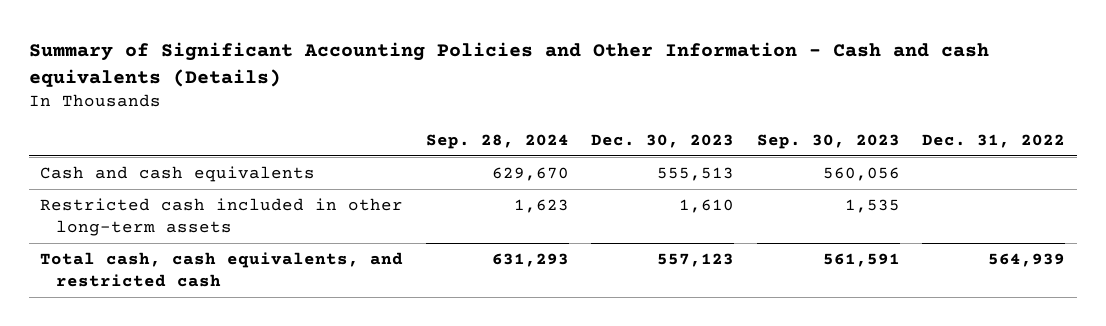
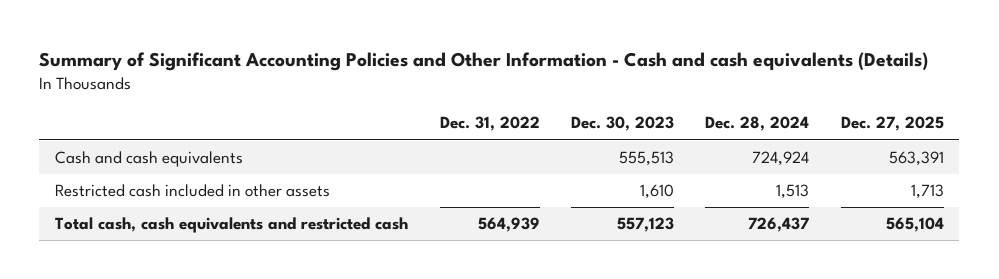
[425,133,569,149] Sep. 28, 2024 -> none
[756,133,900,149] Sep. 30, 2023 -> none
none -> [705,116,810,132] Dec. 28, 2024
none -> [840,116,944,132] Dec. 27, 2025
[40,198,404,236] Restricted cash included in other long-term assets -> [55,184,331,198] Restricted cash included in other assets
[40,252,404,287] Total cash, cash equivalents, and restricted cash -> [55,217,409,234] Total cash, cash equivalents and restricted cash

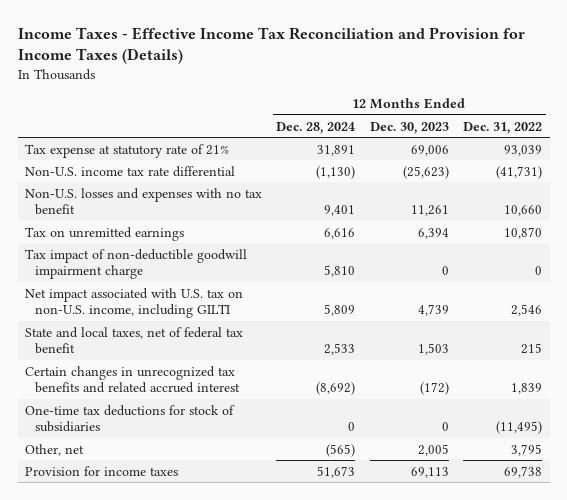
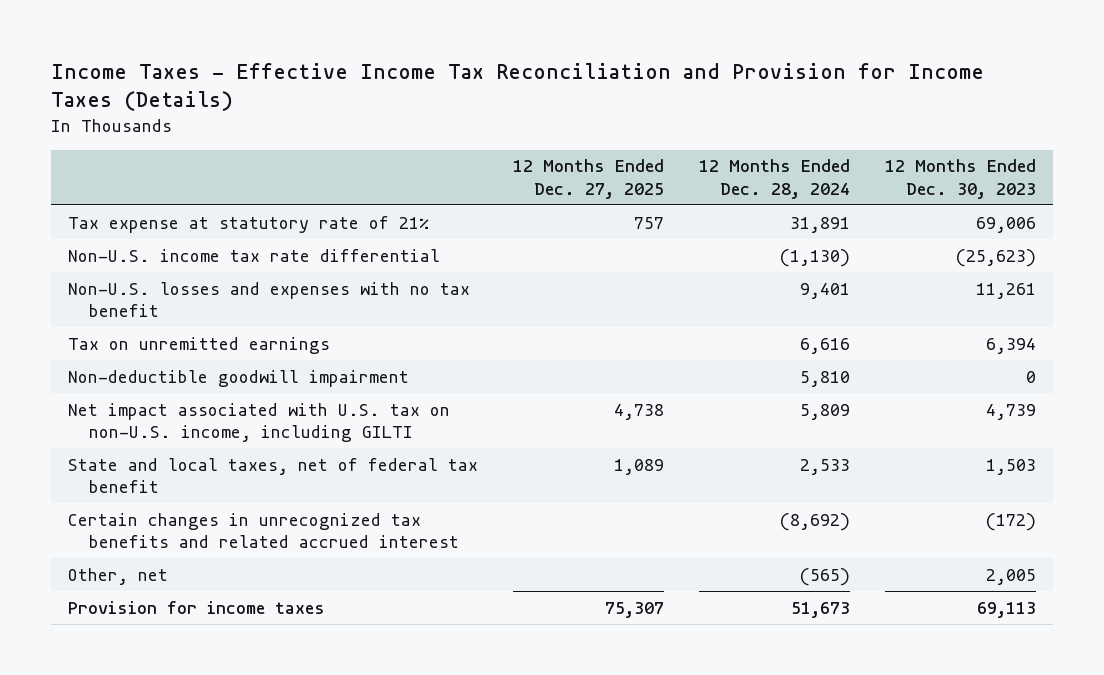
[463,121,543,134] Dec. 31, 2022 -> none
none -> [512,159,664,199] 12 Months Ended Dec. 27, 2025
[24,248,247,280] Tax impact of non-deductible goodwill impairment charge -> [68,369,410,387] Non-deductible goodwill impairment
[24,404,235,433] One-time tax deductions for stock of subsidiaries -> none

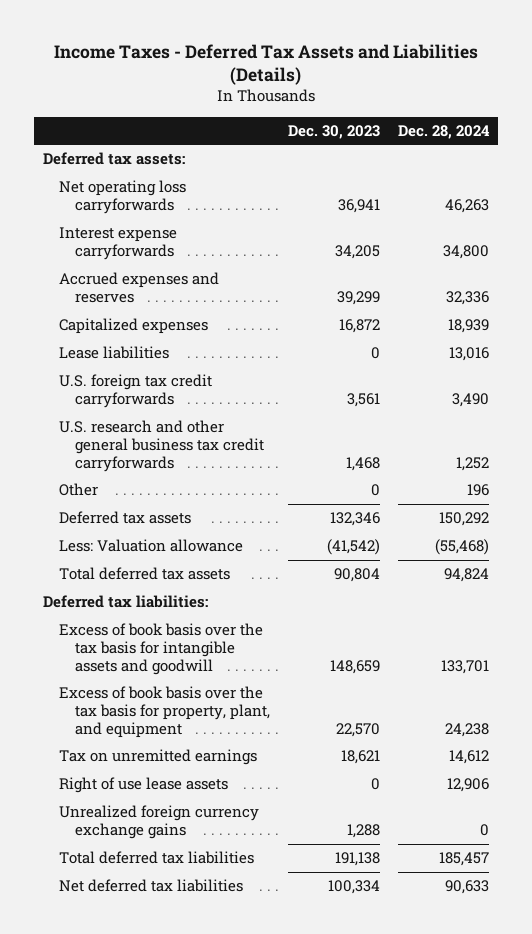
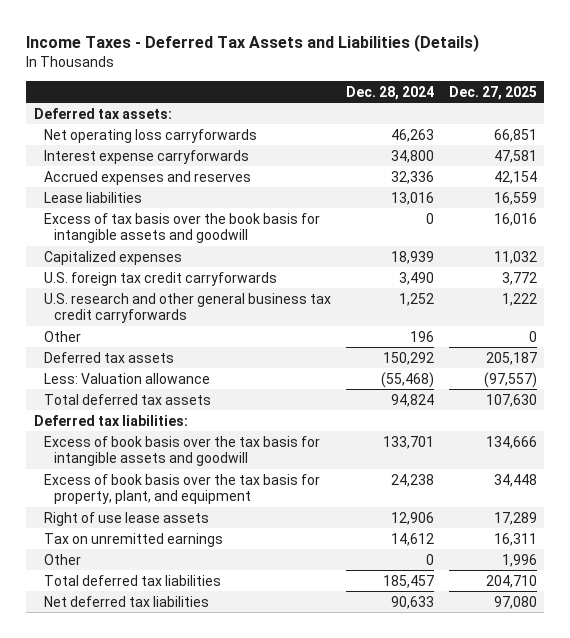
[287,124,380,139] Dec. 30, 2023 -> none
none -> [448,85,537,100] Dec. 27, 2025
none -> [43,212,320,244] Excess of tax basis over the book basis for intangible assets and goodwill
[58,318,208,335] Capitalized expenses -> [43,250,182,265] Capitalized expenses
[58,805,259,840] Unrealized foreign currency exchange gains -> none
[58,749,257,766] Tax on unremitted earnings -> [43,532,223,547] Tax on unremitted earnings
none -> [43,553,81,565] Other

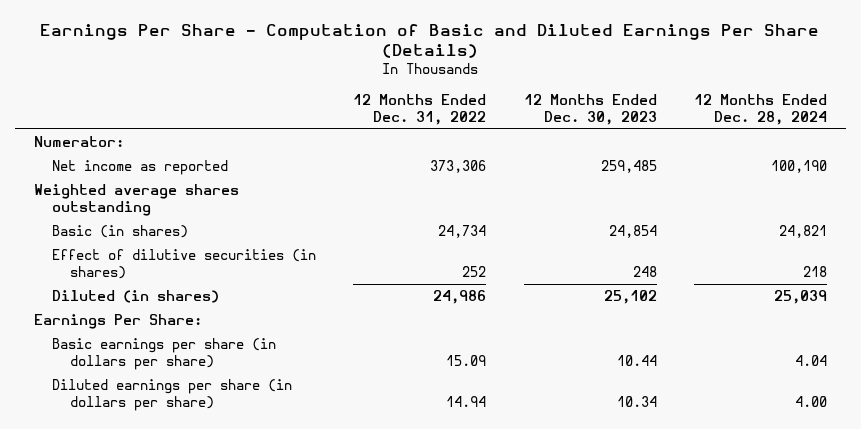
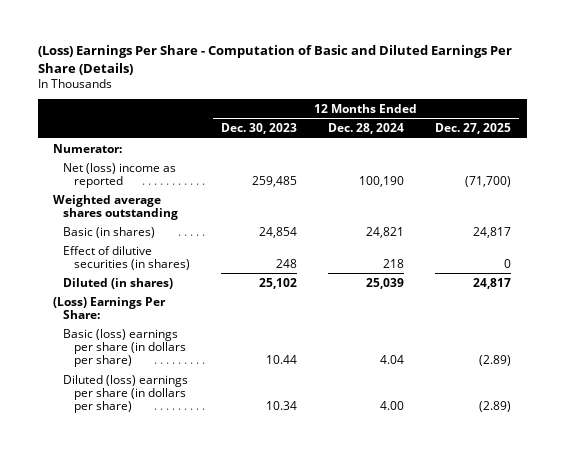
[40,23,820,59] Earnings Per Share - Computation of Basic and Diluted Earnings Per Share (Details) -> [37,45,512,75] (Loss) Earnings Per Share - Computation of Basic and Diluted Earnings Per Share (Details)
[353,93,487,125] 12 Months Ended Dec. 31, 2022 -> none
none -> [435,123,512,135] Dec. 27, 2025
[51,160,228,176] Net income as reported -> [63,162,177,188] Net (loss) income as reported
[33,314,202,330] Earnings Per Share: -> [53,296,167,319] (Loss) Earnings Per Share:
[51,338,276,370] Basic earnings per share (in dollars per share) -> [63,328,186,367] Basic (loss) earnings per share (in dollars per share)
[51,379,292,411] Diluted earnings per share (in dollars per share) -> [63,374,189,413] Diluted (loss) earnings per share (in dollars per share)

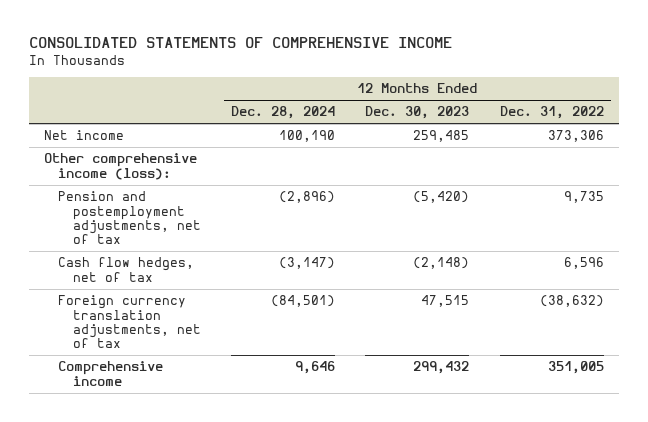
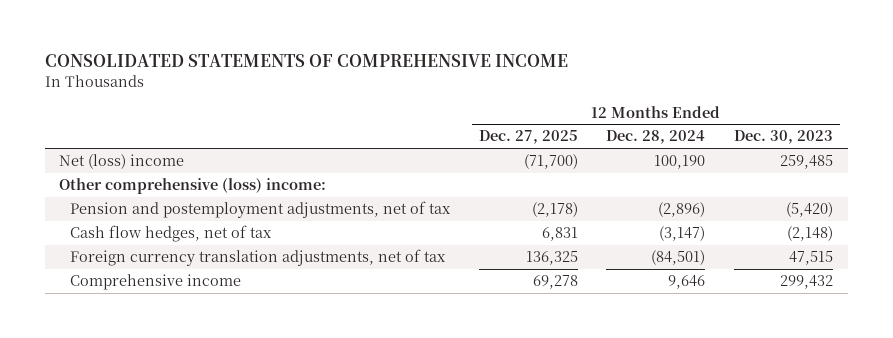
[499,106,604,120] Dec. 31, 2022 -> none
none -> [478,130,578,145] Dec. 27, 2025
[44,130,125,141] Net income -> [59,153,185,169] Net (loss) income
[44,153,198,180] Other comprehensive income (loss): -> [59,177,327,194] Other comprehensive (loss) income:

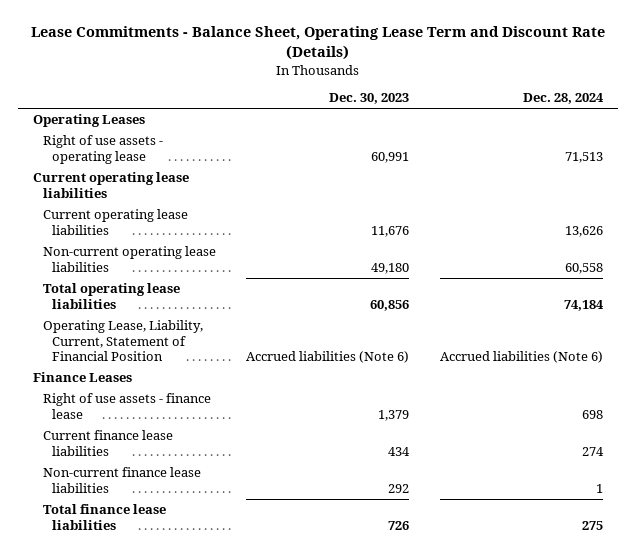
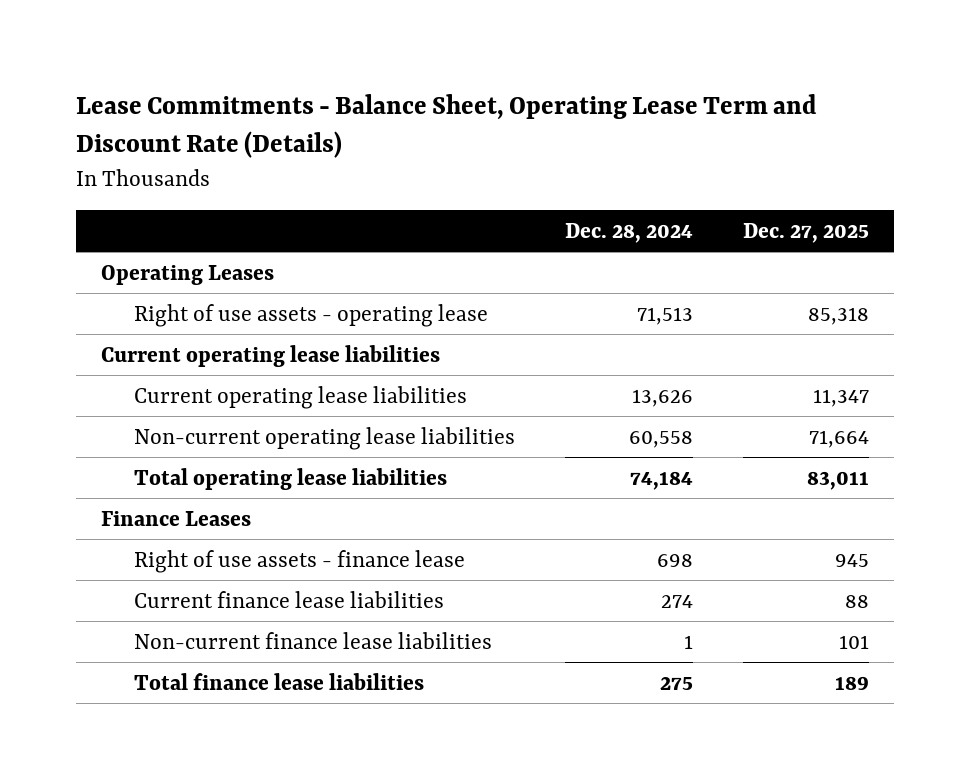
[329,93,410,105] Dec. 30, 2023 -> none
none -> [742,222,869,243] Dec. 27, 2025
[42,320,203,362] Operating Lease, Liability, Current, Statement of Financial Position -> none

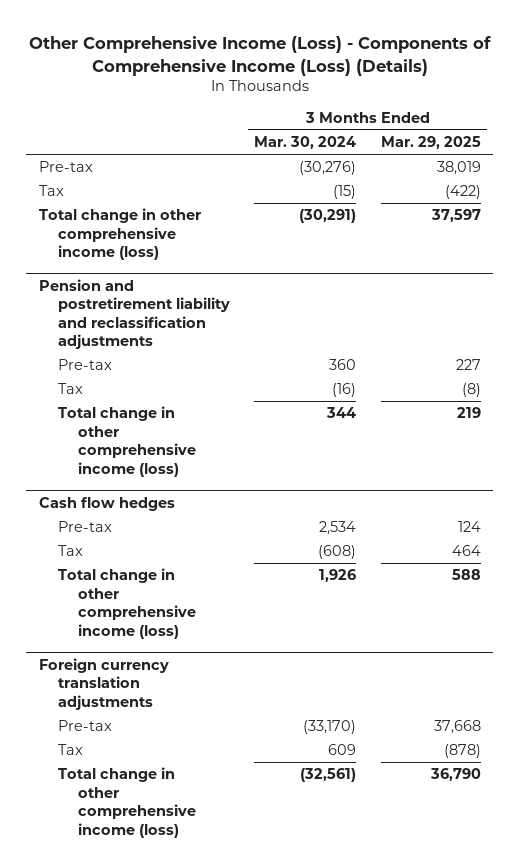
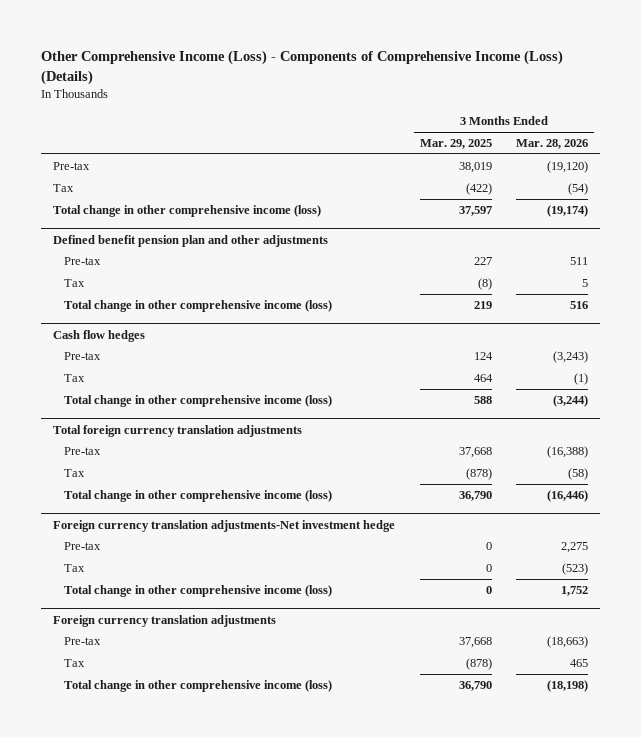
[254,136,357,150] Mar. 30, 2024 -> none
none -> [515,139,588,150] Mar. 28, 2026
[38,278,231,350] Pension and postretirement liability and reclassification adjustments -> [53,234,329,247] Defined benefit pension plan and other adjustments
none -> [53,424,303,437] Total foreign currency translation adjustments
none -> [63,447,101,456] Pre-tax
none -> [63,469,85,478] Tax
none -> [63,490,332,503] Total change in other comprehensive income (loss)
none -> [53,519,396,532] Foreign currency translation adjustments-Net investment hedge
none -> [63,542,101,551] Pre-tax
none -> [63,564,85,573] Tax
none -> [63,585,332,598] Total change in other comprehensive income (loss)

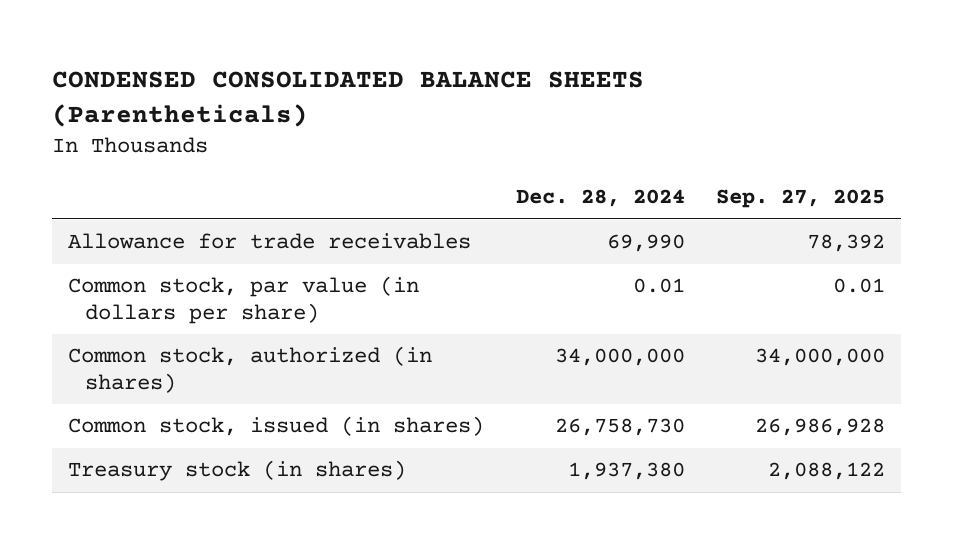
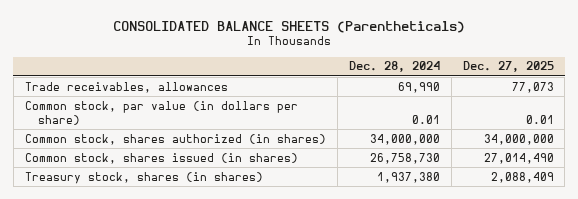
[51,70,644,127] CONDENSED CONSOLIDATED BALANCE SHEETS (Parentheticals) -> [113,20,466,33] CONSOLIDATED BALANCE SHEETS (Parentheticals)
[716,189,886,209] Sep. 27, 2025 -> none
none -> [462,61,554,73] Dec. 27, 2025
[67,233,471,250] Allowance for trade receivables -> [24,81,228,93] Trade receivables, allowances
[67,346,432,393] Common stock, authorized (in shares) -> [24,133,326,145] Common stock, shares authorized (in shares)
[67,416,484,437] Common stock, issued (in shares) -> [24,152,298,164] Common stock, shares issued (in shares)
[67,460,406,482] Treasury stock (in shares) -> [24,171,263,184] Treasury stock, shares (in shares)

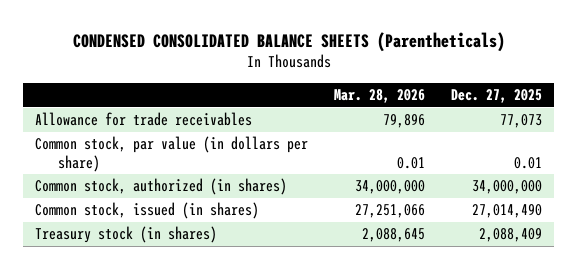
[113,20,466,33] CONSOLIDATED BALANCE SHEETS (Parentheticals) -> [72,31,505,52] CONDENSED CONSOLIDATED BALANCE SHEETS (Parentheticals)
[348,61,440,73] Dec. 28, 2024 -> none
none -> [334,89,426,104] Mar. 28, 2026
[24,81,228,93] Trade receivables, allowances -> [35,112,253,127] Allowance for trade receivables
[24,133,326,145] Common stock, shares authorized (in shares) -> [35,178,288,196] Common stock, authorized (in shares)
[24,152,298,164] Common stock, shares issued (in shares) -> [35,202,260,220] Common stock, issued (in shares)
[24,171,263,184] Treasury stock, shares (in shares) -> [35,226,218,244] Treasury stock (in shares)

